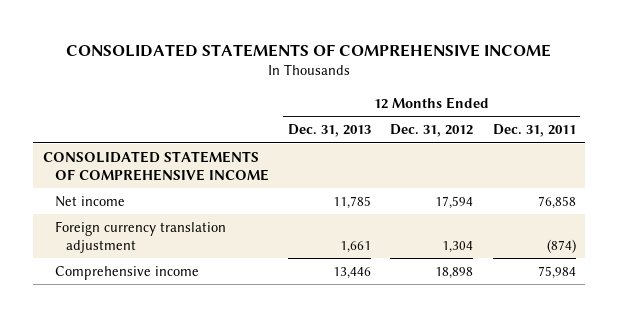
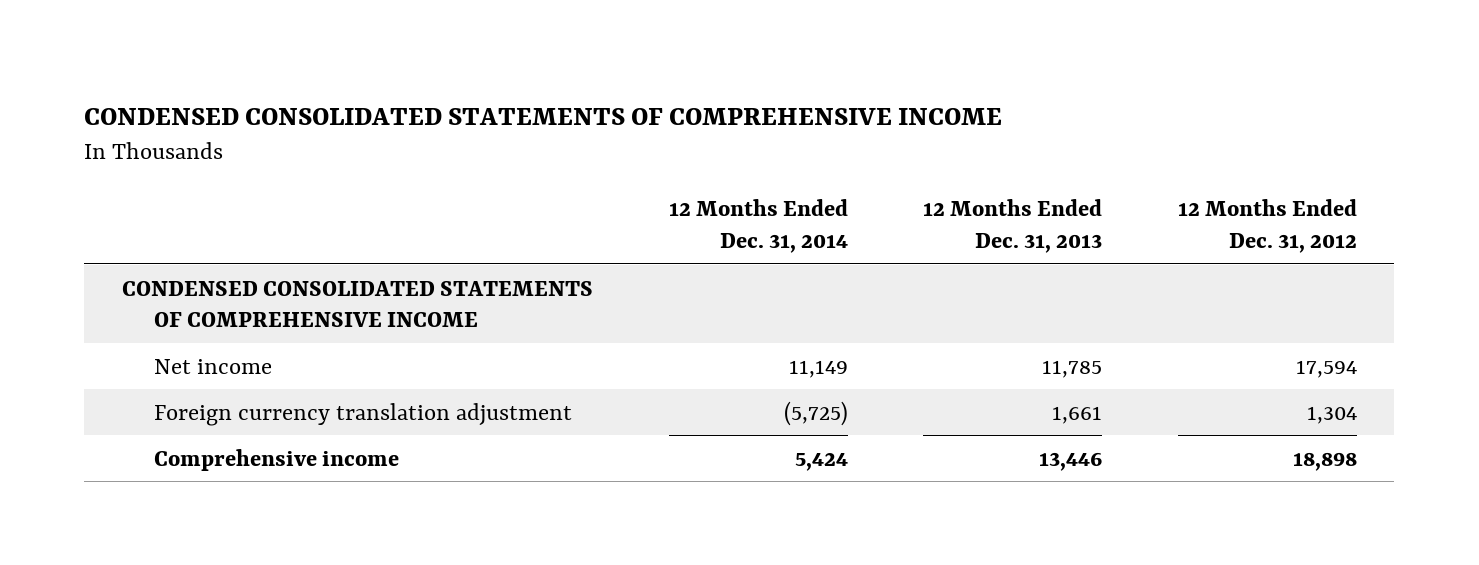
[66,43,552,57] CONSOLIDATED STATEMENTS OF COMPREHENSIVE INCOME -> [84,107,1003,125] CONDENSED CONSOLIDATED STATEMENTS OF COMPREHENSIVE INCOME
[492,124,576,138] Dec. 31, 2011 -> none
none -> [668,198,848,253] 12 Months Ended Dec. 31, 2014
[42,150,269,181] CONSOLIDATED STATEMENTS OF COMPREHENSIVE INCOME -> [122,280,594,328] CONDENSED CONSOLIDATED STATEMENTS OF COMPREHENSIVE INCOME

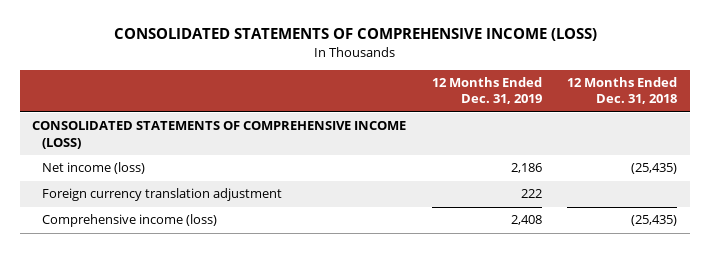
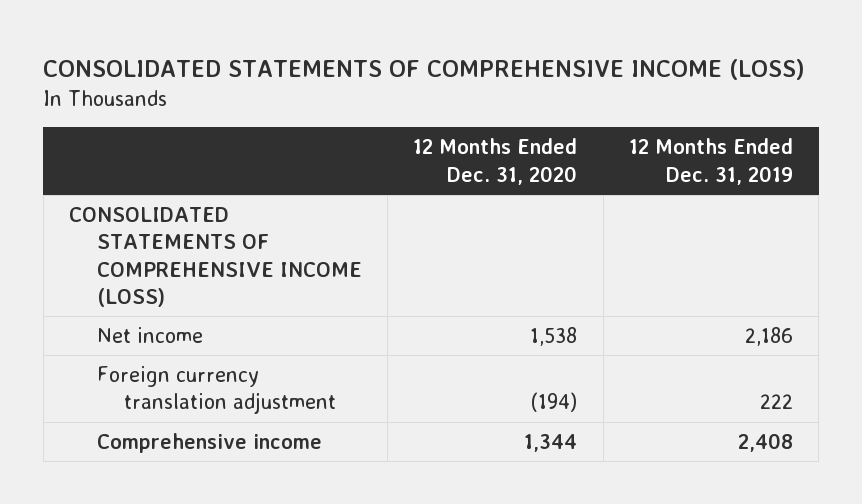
[567,76,678,105] 12 Months Ended Dec. 31, 2018 -> none
none -> [413,138,578,185] 12 Months Ended Dec. 31, 2020
[41,162,145,175] Net income (loss) -> [96,327,203,344] Net income
[41,214,217,228] Comprehensive income (loss) -> [96,433,322,454] Comprehensive income

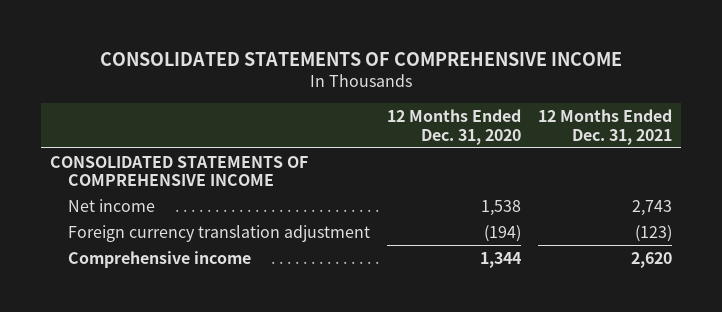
[43,58,806,80] CONSOLIDATED STATEMENTS OF COMPREHENSIVE INCOME (LOSS) -> [100,52,623,67] CONSOLIDATED STATEMENTS OF COMPREHENSIVE INCOME
[628,138,793,185] 12 Months Ended Dec. 31, 2019 -> none
none -> [538,108,673,145] 12 Months Ended Dec. 31, 2021
[69,207,362,307] CONSOLIDATED STATEMENTS OF COMPREHENSIVE INCOME (LOSS) -> [49,155,308,187] CONSOLIDATED STATEMENTS OF COMPREHENSIVE INCOME

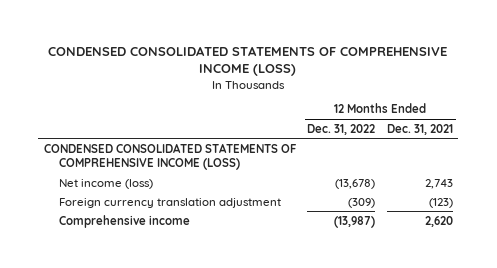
[100,52,623,67] CONSOLIDATED STATEMENTS OF COMPREHENSIVE INCOME -> [48,45,448,77] CONDENSED CONSOLIDATED STATEMENTS OF COMPREHENSIVE INCOME (LOSS)
[387,108,522,145] 12 Months Ended Dec. 31, 2020 -> none
none -> [307,123,376,135] Dec. 31, 2022
[49,155,308,187] CONSOLIDATED STATEMENTS OF COMPREHENSIVE INCOME -> [43,142,296,171] CONDENSED CONSOLIDATED STATEMENTS OF COMPREHENSIVE INCOME (LOSS)
[68,198,156,212] Net income -> [59,178,154,189] Net income (loss)

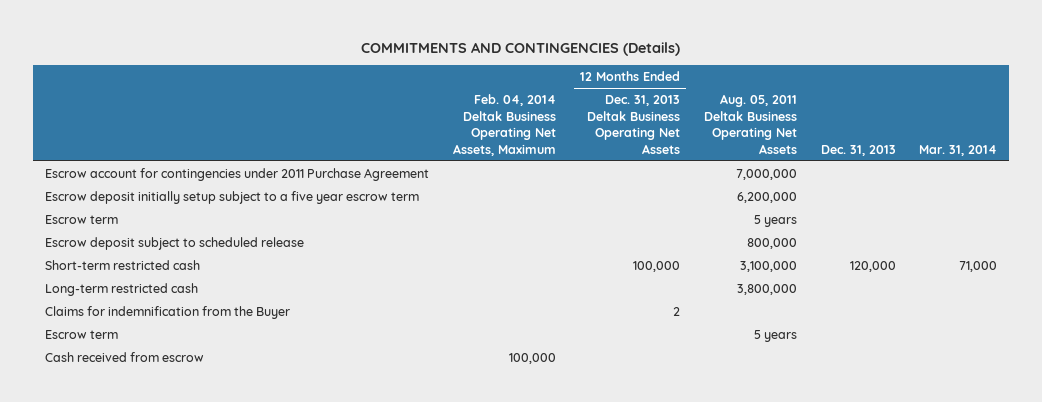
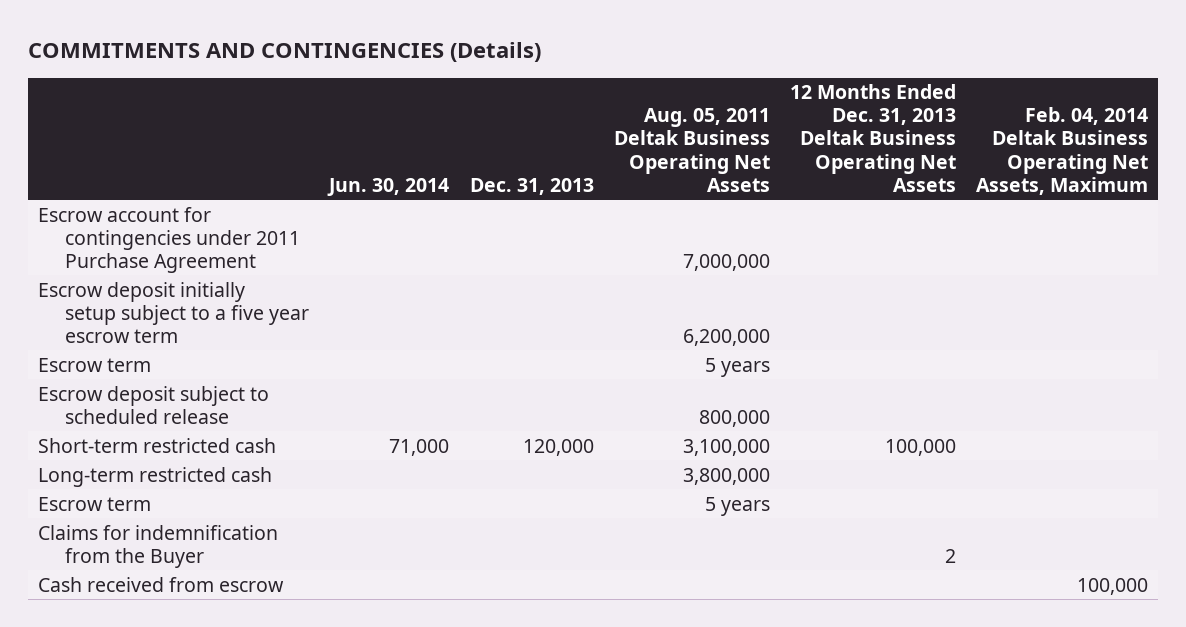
[919,144,998,156] Mar. 31, 2014 -> none
none -> [327,177,450,196] Jun. 30, 2014
[45,305,291,319] Claims for indemnification from the Buyer -> [38,524,279,568] Claims for indemnification from the Buyer

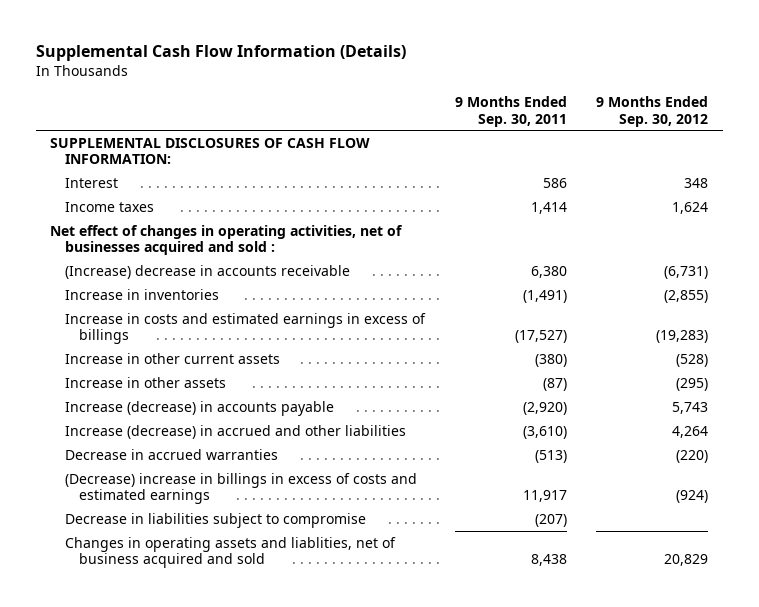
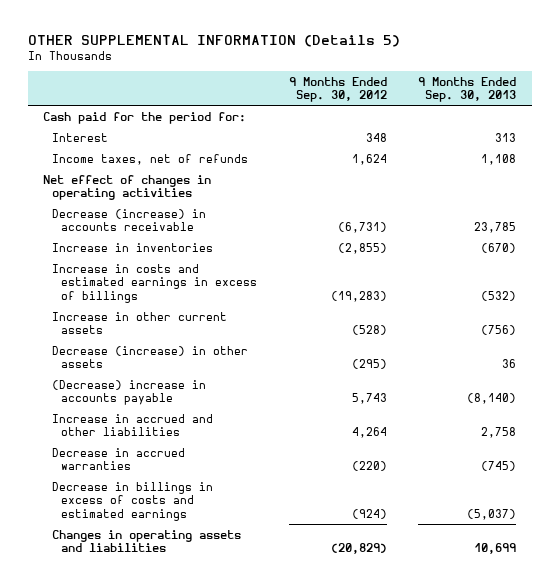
[35,45,406,62] Supplemental Cash Flow Information (Details) -> [27,34,400,47] OTHER SUPPLEMENTAL INFORMATION (Details 5)
[454,96,567,127] 9 Months Ended Sep. 30, 2011 -> none
none -> [418,76,517,103] 9 Months Ended Sep. 30, 2013
[50,137,371,165] SUPPLEMENTAL DISCLOSURES OF CASH FLOW INFORMATION: -> none
none -> [43,111,247,124] Cash paid for the period for:
[64,201,154,212] Income taxes -> [52,153,249,165] Income taxes, net of refunds
[50,224,404,256] Net effect of changes in operating activities, net of businesses acquired and sold : -> [43,174,212,201] Net effect of changes in operating activities
[64,264,350,279] (Increase) decrease in accounts receivable -> [52,208,207,232] Decrease (increase) in accounts receivable
[64,376,226,388] Increase in other assets -> [52,345,249,369] Decrease (increase) in other assets
[64,400,334,416] Increase (decrease) in accounts payable -> [52,379,207,406] (Decrease) increase in accounts payable
[64,424,406,439] Increase (decrease) in accrued and other liabilities -> [52,413,214,437] Increase in accrued and other liabilities
[64,512,366,528] Decrease in liabilities subject to compromise -> none
[64,472,417,505] (Decrease) increase in billings in excess of costs and estimated earnings -> [52,481,214,521] Decrease in billings in excess of costs and estimated earnings
[64,536,396,569] Changes in operating assets and liablities, net of business acquired and sold -> [52,529,242,553] Changes in operating assets and liabilities
[664,554,709,567] 20,829 -> [330,543,387,555] (20,829)

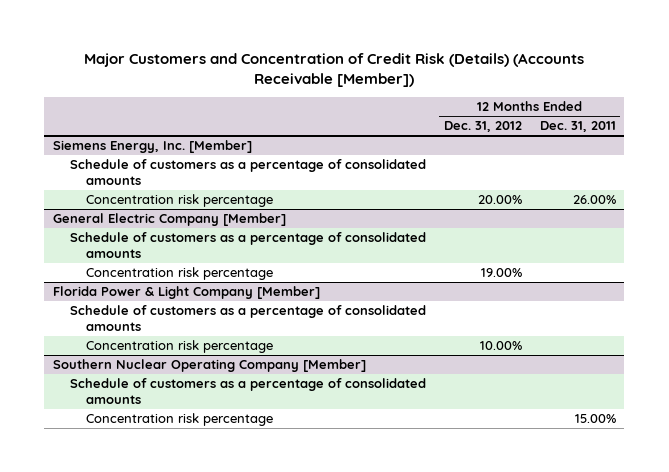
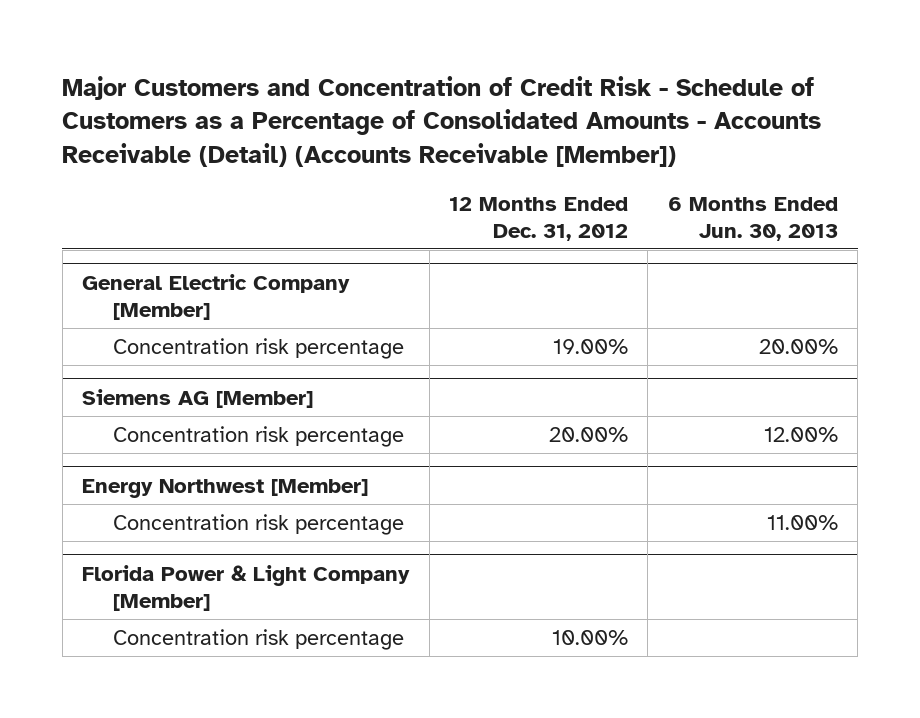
[84,53,585,88] Major Customers and Concentration of Credit Risk (Details) (Accounts Receivable [Member]) -> [62,75,822,167] Major Customers and Concentration of Credit Risk - Schedule of Customers as a Percentage of Consolidated Amounts - Accounts Receivable (Detail) (Accounts Receivable [Member])
[539,121,616,133] Dec. 31, 2011 -> none
none -> [667,196,838,241] 6 Months Ended Jun. 30, 2013
[53,140,253,154] Siemens Energy, Inc. [Member] -> none
[69,159,426,185] Schedule of customers as a percentage of consolidated amounts -> none
[85,194,273,208] Concentration risk percentage -> none
[69,232,426,258] Schedule of customers as a percentage of consolidated amounts -> none
none -> [82,388,314,408] Siemens AG [Member]
none -> [113,426,405,448] Concentration risk percentage
none -> [82,478,369,498] Energy Northwest [Member]
none -> [113,514,405,536] Concentration risk percentage
[69,305,426,331] Schedule of customers as a percentage of consolidated amounts -> none
[53,359,367,373] Southern Nuclear Operating Company [Member] -> none
[69,378,426,404] Schedule of customers as a percentage of consolidated amounts -> none
[85,413,273,427] Concentration risk percentage -> none

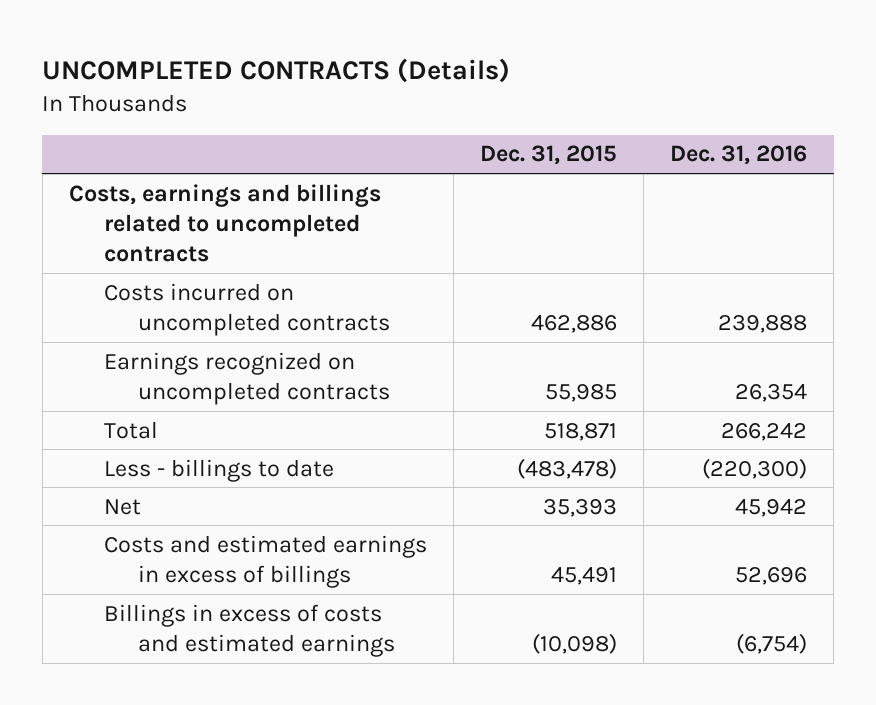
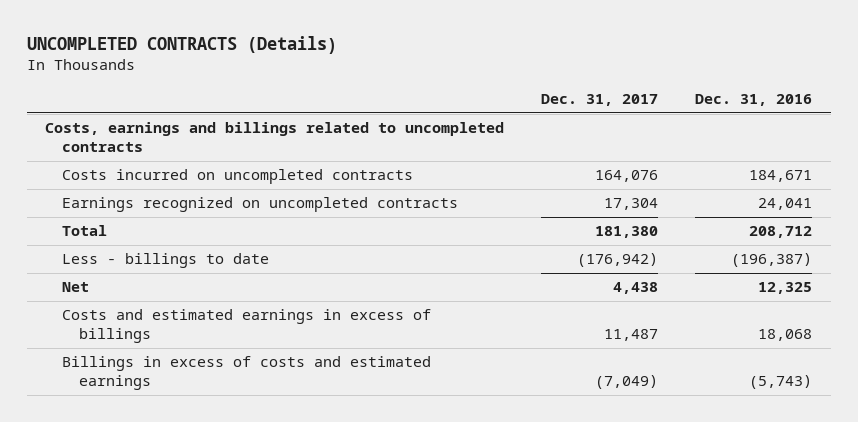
[479,145,617,166] Dec. 31, 2015 -> none
none -> [541,94,659,107] Dec. 31, 2017
[718,314,808,333] 239,888 -> [749,170,813,183] 184,671
[735,383,808,402] 26,354 -> [758,198,813,211] 24,041
[721,422,808,441] 266,242 -> [749,226,813,239] 208,712
[702,457,808,479] (220,300) -> [731,253,813,268] (196,387)
[735,498,808,517] 45,942 -> [758,282,813,295] 12,325
[735,566,808,585] 52,696 -> [758,329,813,342] 18,068
[736,632,808,654] (6,754) -> [749,375,813,390] (5,743)

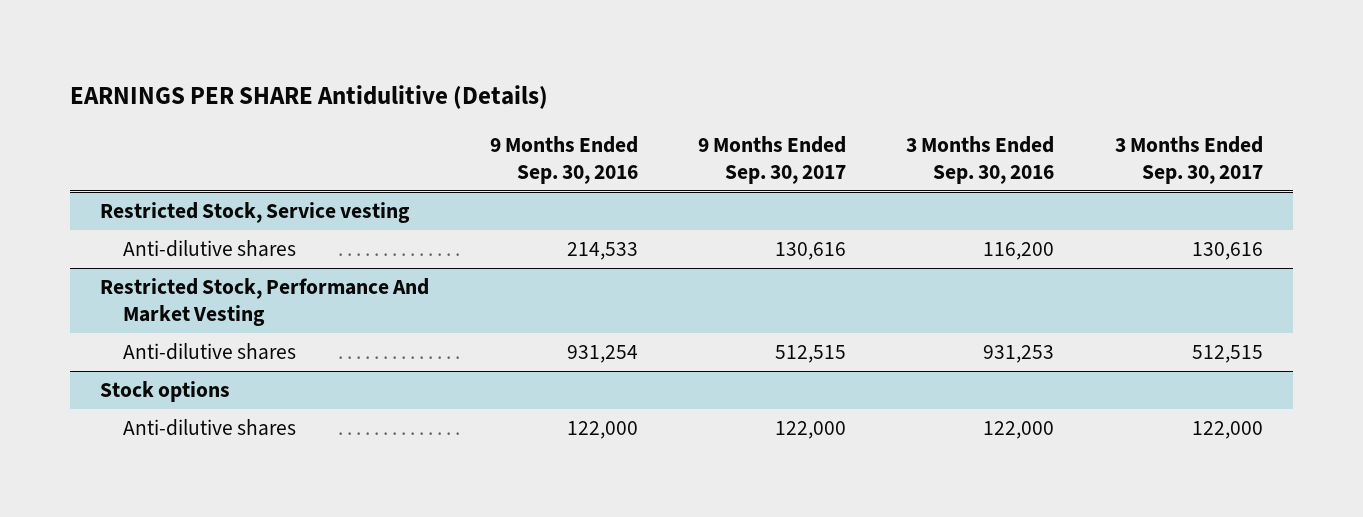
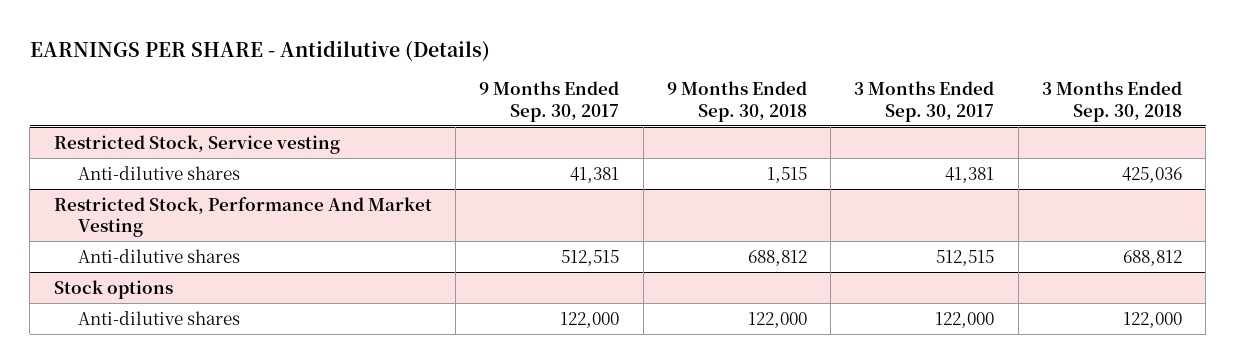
[70,84,549,109] EARNINGS PER SHARE Antidulitive (Details) -> [29,39,490,61] EARNINGS PER SHARE - Antidilutive (Details)
[489,135,638,184] 9 Months Ended Sep. 30, 2016 -> none
[906,135,1055,184] 3 Months Ended Sep. 30, 2016 -> none
none -> [666,81,807,122] 9 Months Ended Sep. 30, 2018
none -> [1042,81,1183,122] 3 Months Ended Sep. 30, 2018
[775,242,847,261] 130,616 -> [570,166,620,183] 41,381
[1191,242,1263,261] 130,616 -> [945,166,995,183] 41,381

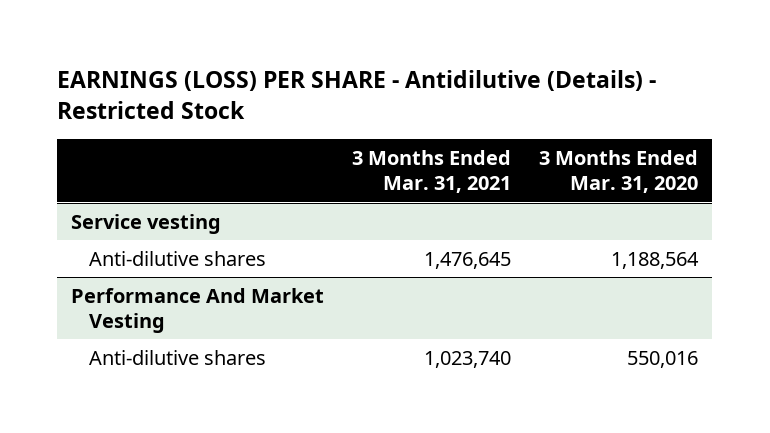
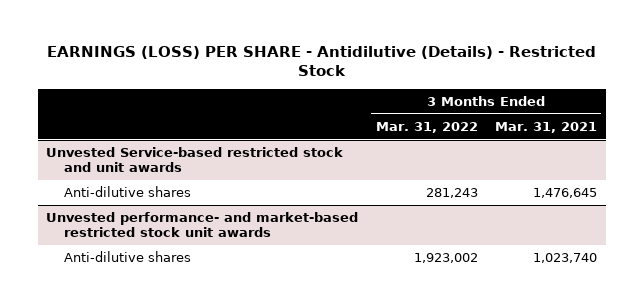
[539,150,699,194] 3 Months Ended Mar. 31, 2020 -> none
none -> [375,121,478,133] Mar. 31, 2022
[71,213,222,234] Service vesting -> [46,147,344,173] Unvested Service-based restricted stock and unit awards
[71,287,325,333] Performance And Market Vesting -> [46,212,359,238] Unvested performance- and market-based restricted stock unit awards

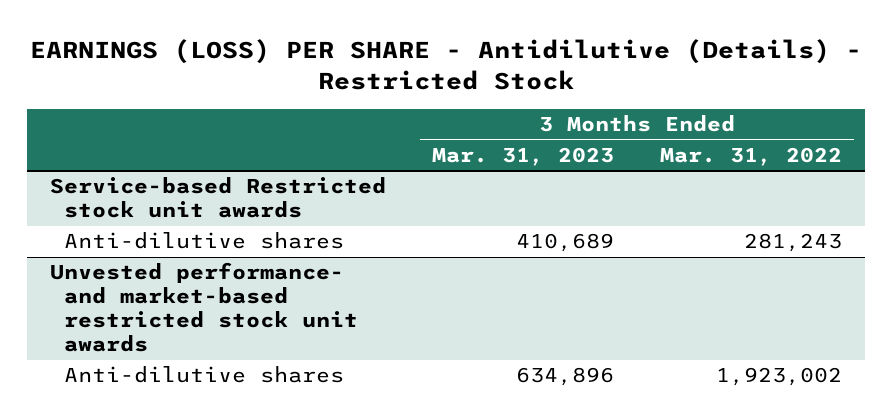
[494,121,597,133] Mar. 31, 2021 -> none
none -> [431,146,614,166] Mar. 31, 2023
[46,147,344,173] Unvested Service-based restricted stock and unit awards -> [49,177,386,219] Service-based Restricted stock unit awards

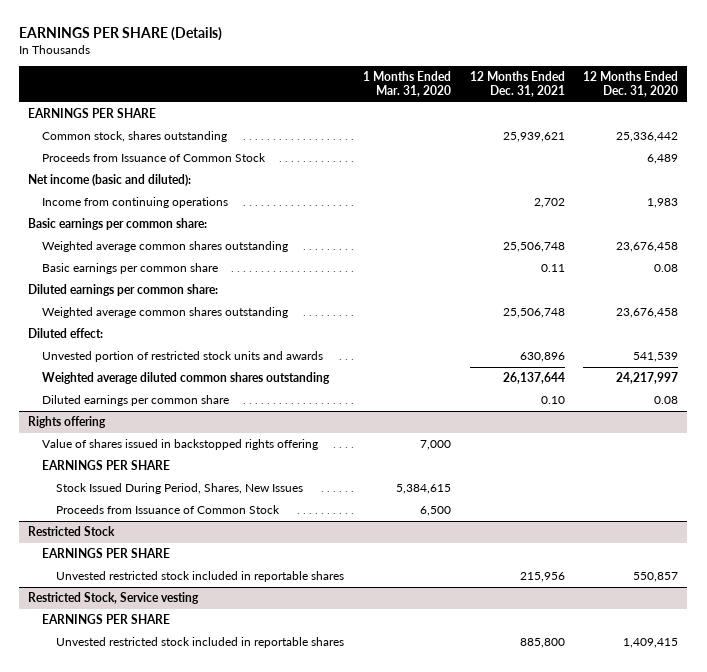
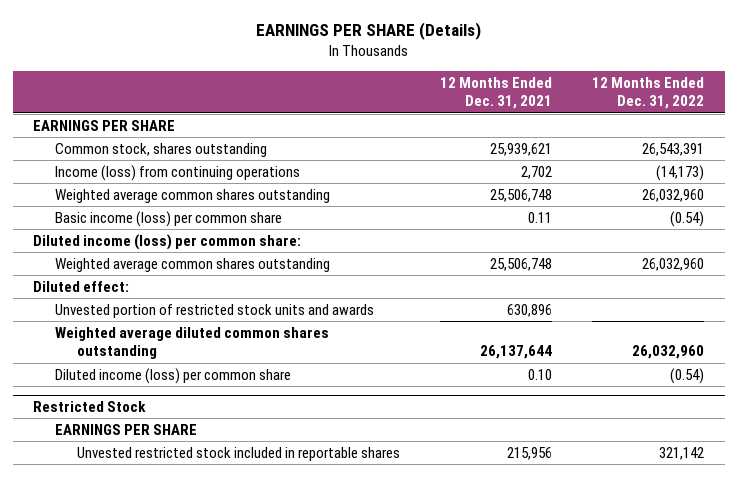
[362,71,451,98] 1 Months Ended Mar. 31, 2020 -> none
[583,71,679,98] 12 Months Ended Dec. 31, 2020 -> none
none -> [592,76,705,110] 12 Months Ended Dec. 31, 2022
[42,153,267,163] Proceeds from Issuance of Common Stock -> none
[28,174,192,187] Net income (basic and diluted): -> none
[28,218,208,231] Basic earnings per common share: -> none
[42,197,229,209] Income from continuing operations -> [54,164,300,181] Income (loss) from continuing operations
[42,263,219,275] Basic earnings per common share -> [54,210,282,227] Basic income (loss) per common share
[28,284,219,297] Diluted earnings per common share: -> [33,233,302,250] Diluted income (loss) per common share:
[28,416,107,429] Rights offering -> none
[42,439,319,451] Value of shares issued in backstopped rights offering -> none
[42,460,171,471] EARNINGS PER SHARE -> none
[56,483,304,495] Stock Issued During Period, Shares, New Issues -> none
[56,505,281,515] Proceeds from Issuance of Common Stock -> none
[42,395,230,407] Diluted earnings per common share -> [54,367,291,384] Diluted income (loss) per common share
[28,592,200,605] Restricted Stock, Service vesting -> none
[42,614,171,625] EARNINGS PER SHARE -> none
[56,637,345,649] Unvested restricted stock included in reportable shares -> none

